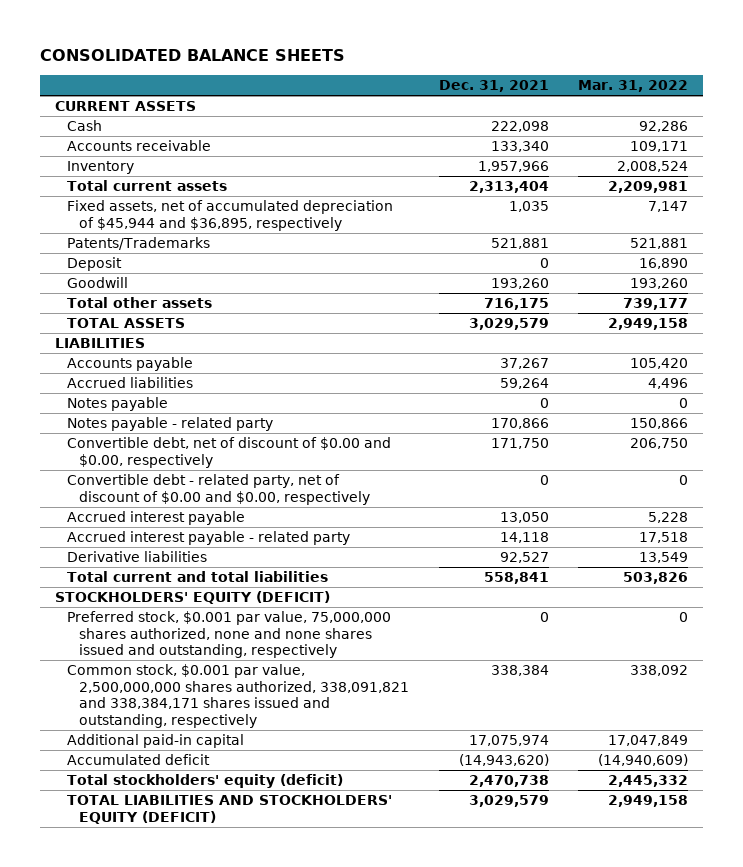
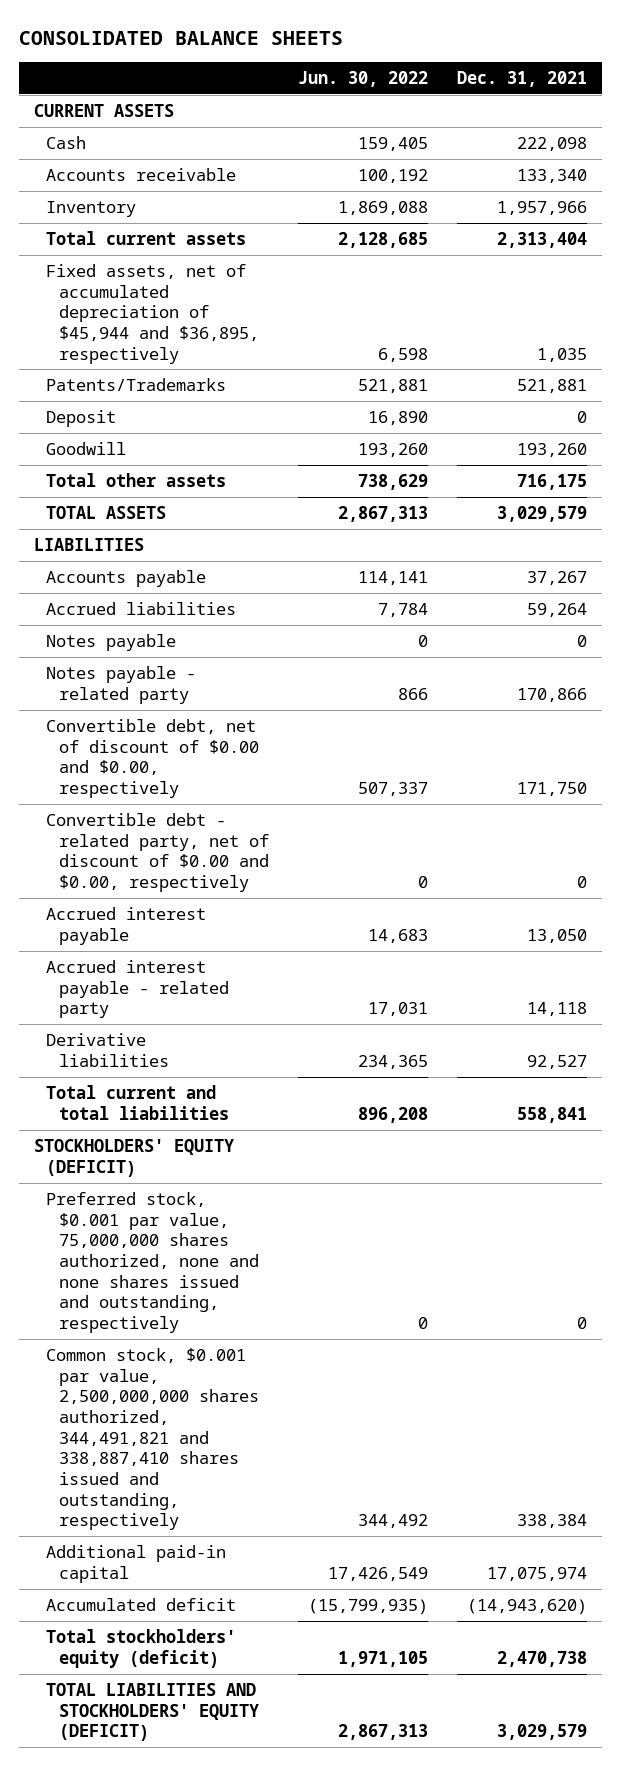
[578,79,689,92] Mar. 31, 2022 -> none
none -> [298,71,429,88] Jun. 30, 2022
[67,664,410,728] Common stock, $0.001 par value, 2,500,000,000 shares authorized, 338,091,821 and 338,384,171 shares issued and outstanding, respectively -> [46,1348,259,1531] Common stock, $0.001 par value, 2,500,000,000 shares authorized, 344,491,821 and 338,887,410 shares issued and outstanding, respectively

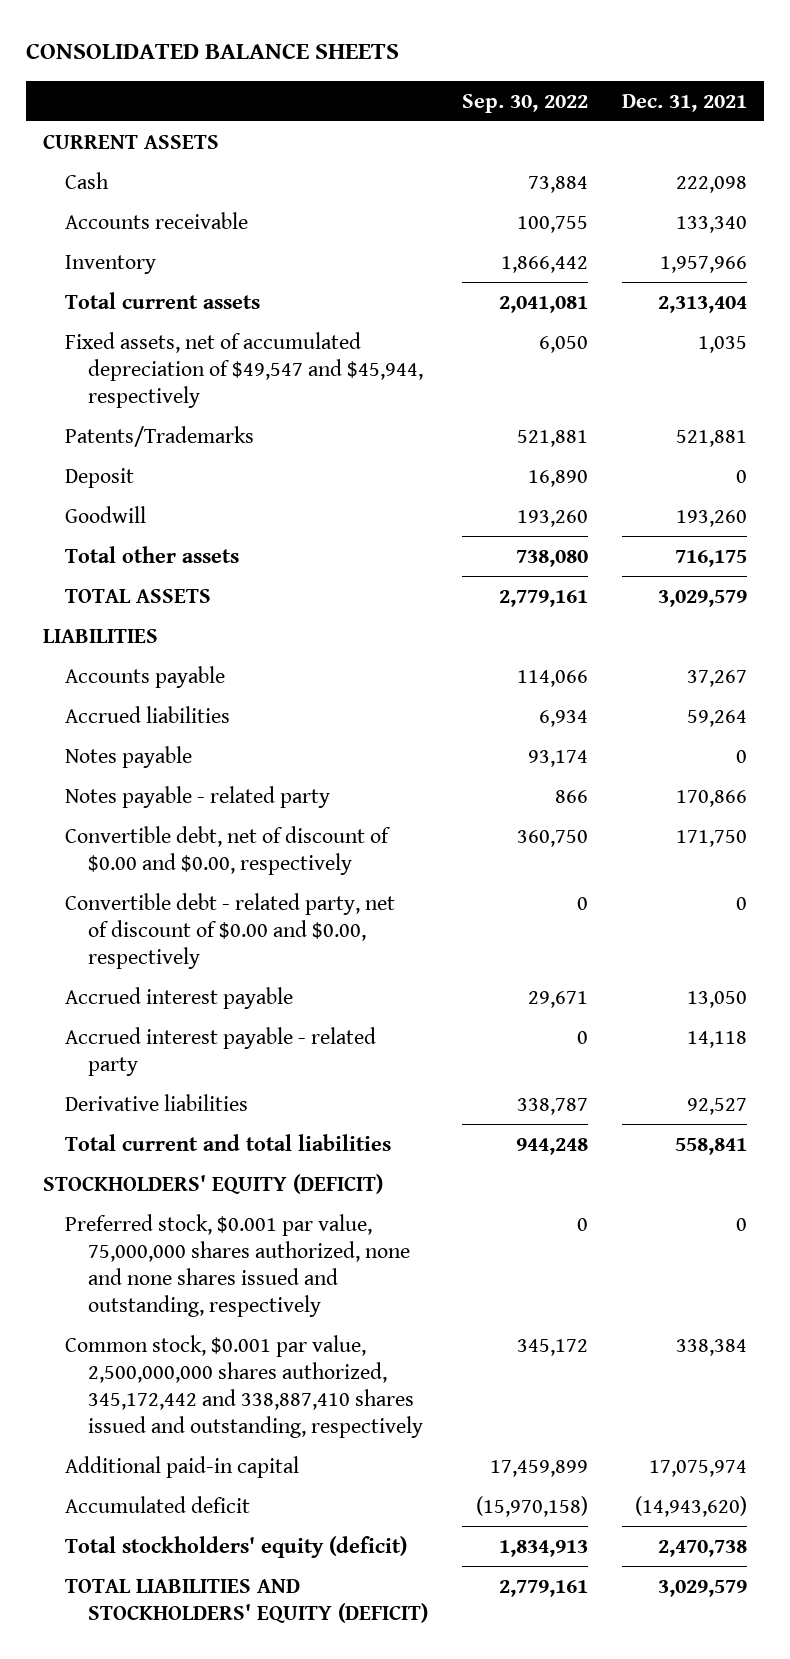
[298,71,429,88] Jun. 30, 2022 -> none
none -> [462,93,589,113] Sep. 30, 2022
[46,264,259,364] Fixed assets, net of accumulated depreciation of $45,944 and $36,895, respectively -> [65,331,423,408] Fixed assets, net of accumulated depreciation of $49,547 and $45,944, respectively
[46,1348,259,1531] Common stock, $0.001 par value, 2,500,000,000 shares authorized, 344,491,821 and 338,887,410 shares issued and outstanding, respectively -> [65,1334,423,1438] Common stock, $0.001 par value, 2,500,000,000 shares authorized, 345,172,442 and 338,887,410 shares issued and outstanding, respectively

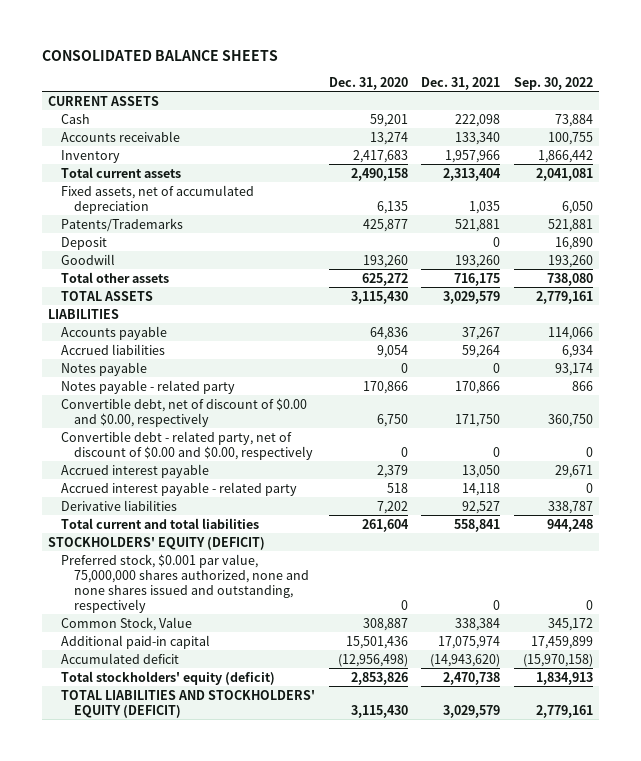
none -> [328,76,408,90] Dec. 31, 2020
[65,331,423,408] Fixed assets, net of accumulated depreciation of $49,547 and $45,944, respectively -> [61,184,255,214] Fixed assets, net of accumulated depreciation
[65,1334,423,1438] Common stock, $0.001 par value, 2,500,000,000 shares authorized, 345,172,442 and 338,887,410 shares issued and outstanding, respectively -> [61,616,193,631] Common Stock, Value

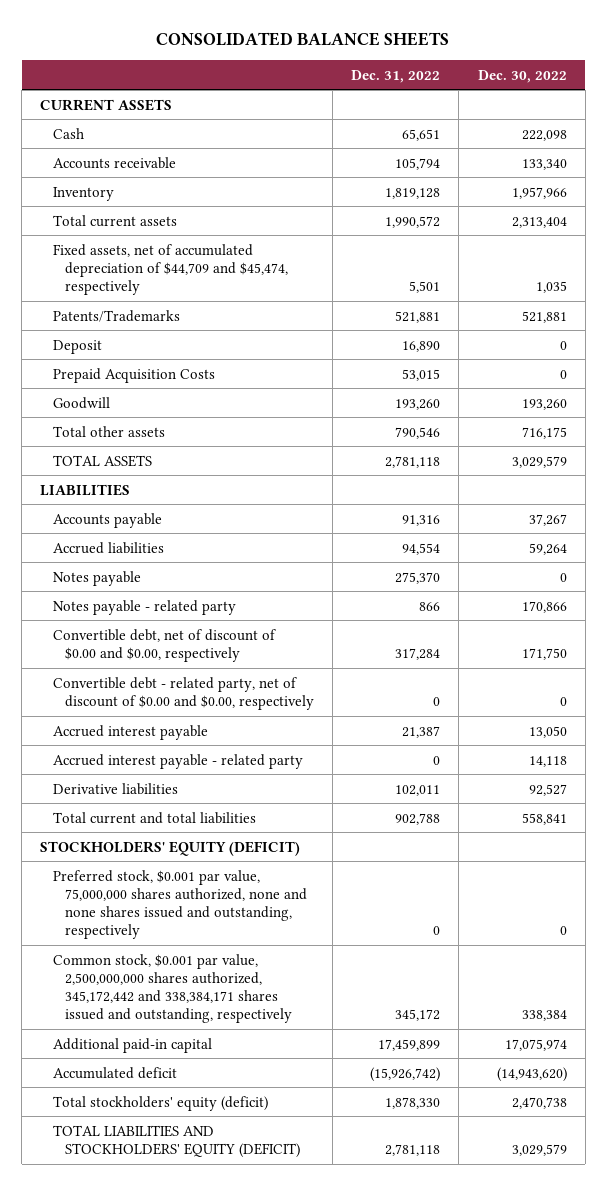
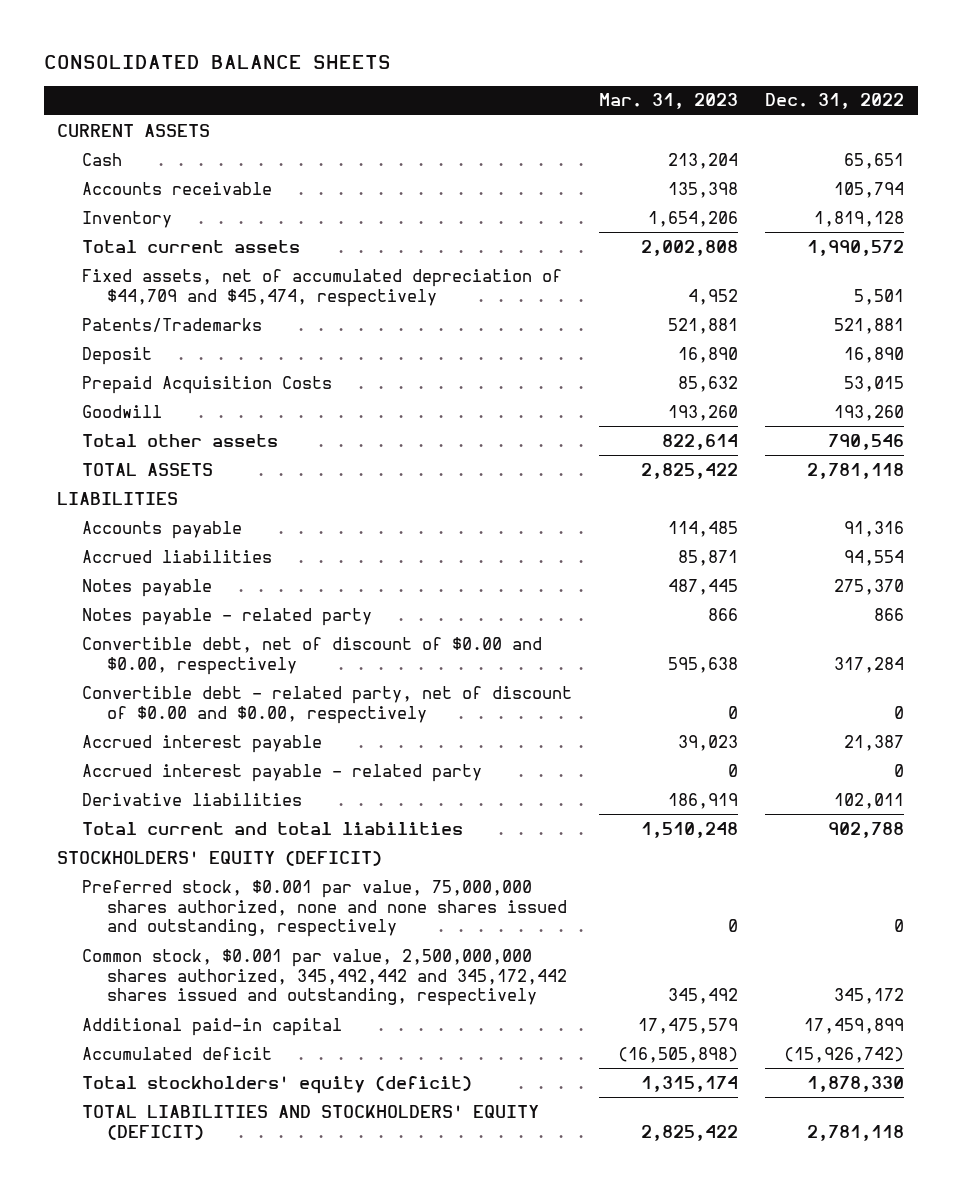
[477,69,567,83] Dec. 30, 2022 -> none
none -> [599,93,739,110] Mar. 31, 2023
[52,953,292,1024] Common stock, $0.001 par value, 2,500,000,000 shares authorized, 345,172,442 and 338,384,171 shares issued and outstanding, respectively -> [82,948,568,1007] Common stock, $0.001 par value, 2,500,000,000 shares authorized, 345,492,442 and 345,172,442 shares issued and outstanding, respectively

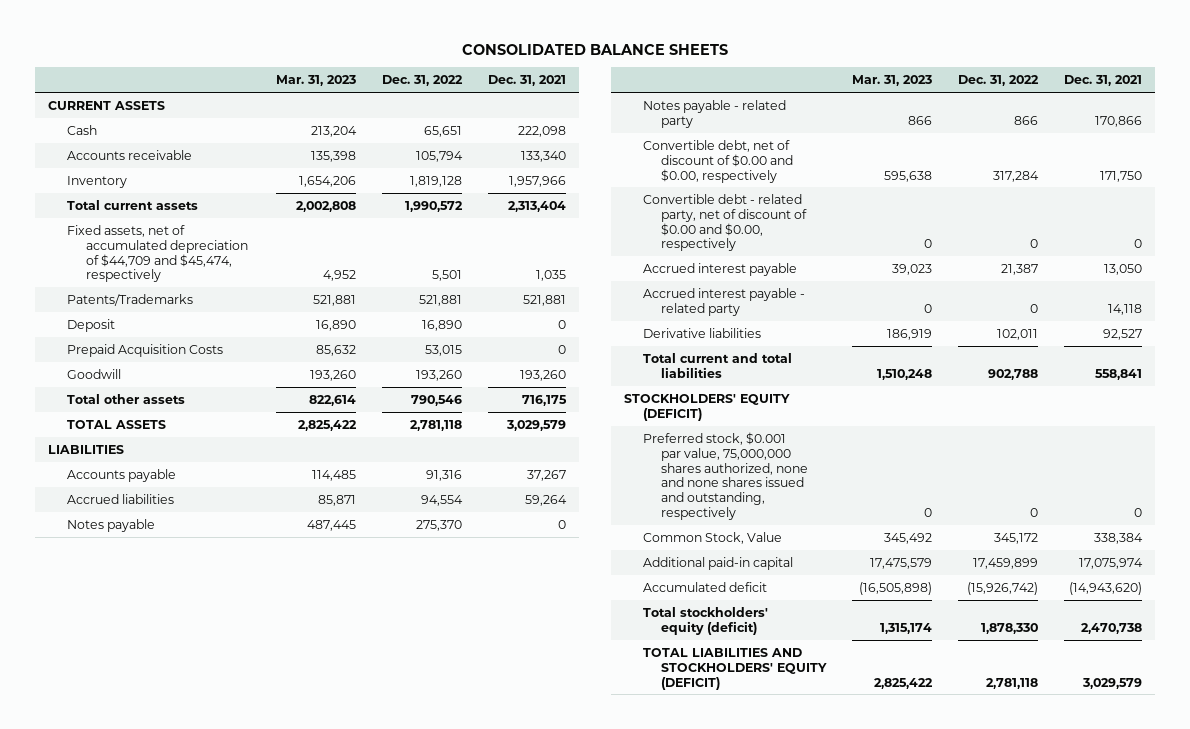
none -> [488,75,567,87] Dec. 31, 2021
[82,948,568,1007] Common stock, $0.001 par value, 2,500,000,000 shares authorized, 345,492,442 and 345,172,442 shares issued and outstanding, respectively -> [642,531,782,544] Common Stock, Value

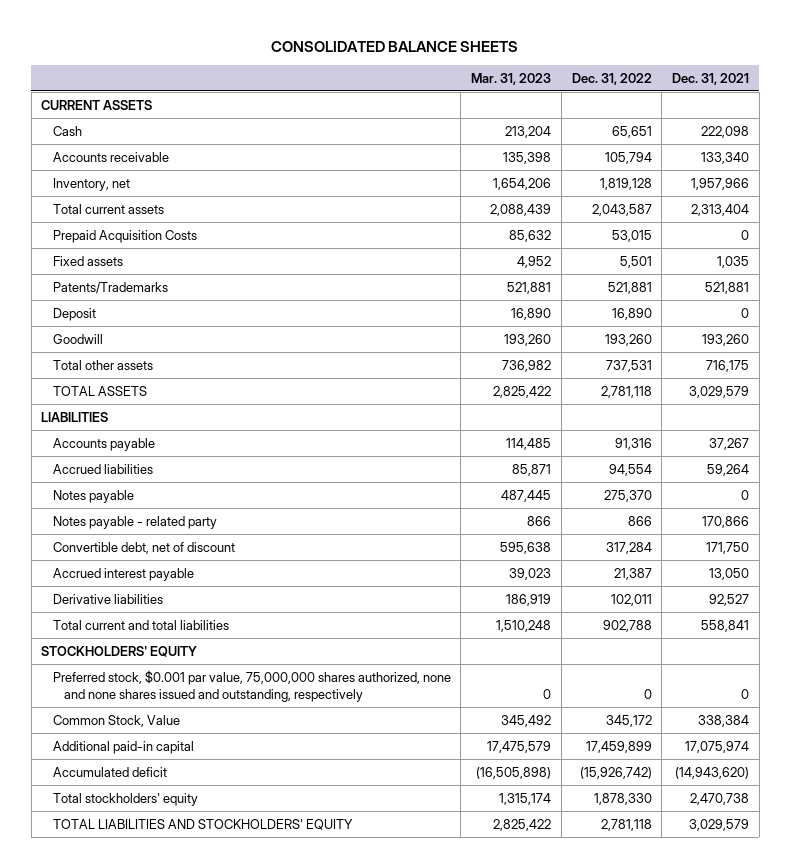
[66,175,127,188] Inventory -> [52,177,130,191] Inventory, net
[296,200,357,212] 2,002,808 -> [490,203,552,216] 2,088,439
[405,200,464,212] 1,990,572 -> [591,203,652,216] 2,043,587
[66,343,223,357] Prepaid Acquisition Costs -> [52,229,197,243] Prepaid Acquisition Costs
[66,224,248,283] Fixed assets, net of accumulated depreciation of $44,709 and $45,474, respectively -> [52,255,123,266] Fixed assets
[309,394,357,406] 822,614 -> [502,359,552,372] 736,982
[411,394,463,406] 790,546 -> [605,359,652,372] 737,531
[642,193,808,252] Convertible debt - related party, net of discount of $0.00 and $0.00, respectively -> none
[642,139,794,183] Convertible debt, net of discount of $0.00 and $0.00, respectively -> [52,541,235,554] Convertible debt, net of discount
[642,287,805,316] Accrued interest payable - related party -> none
[623,393,790,421] STOCKHOLDERS' EQUITY (DEFICIT) -> [41,645,198,657] STOCKHOLDERS' EQUITY
[642,606,768,635] Total stockholders' equity (deficit) -> [52,792,198,806] Total stockholders' equity
[642,647,828,690] TOTAL LIABILITIES AND STOCKHOLDERS' EQUITY (DEFICIT) -> [52,818,353,830] TOTAL LIABILITIES AND STOCKHOLDERS' EQUITY

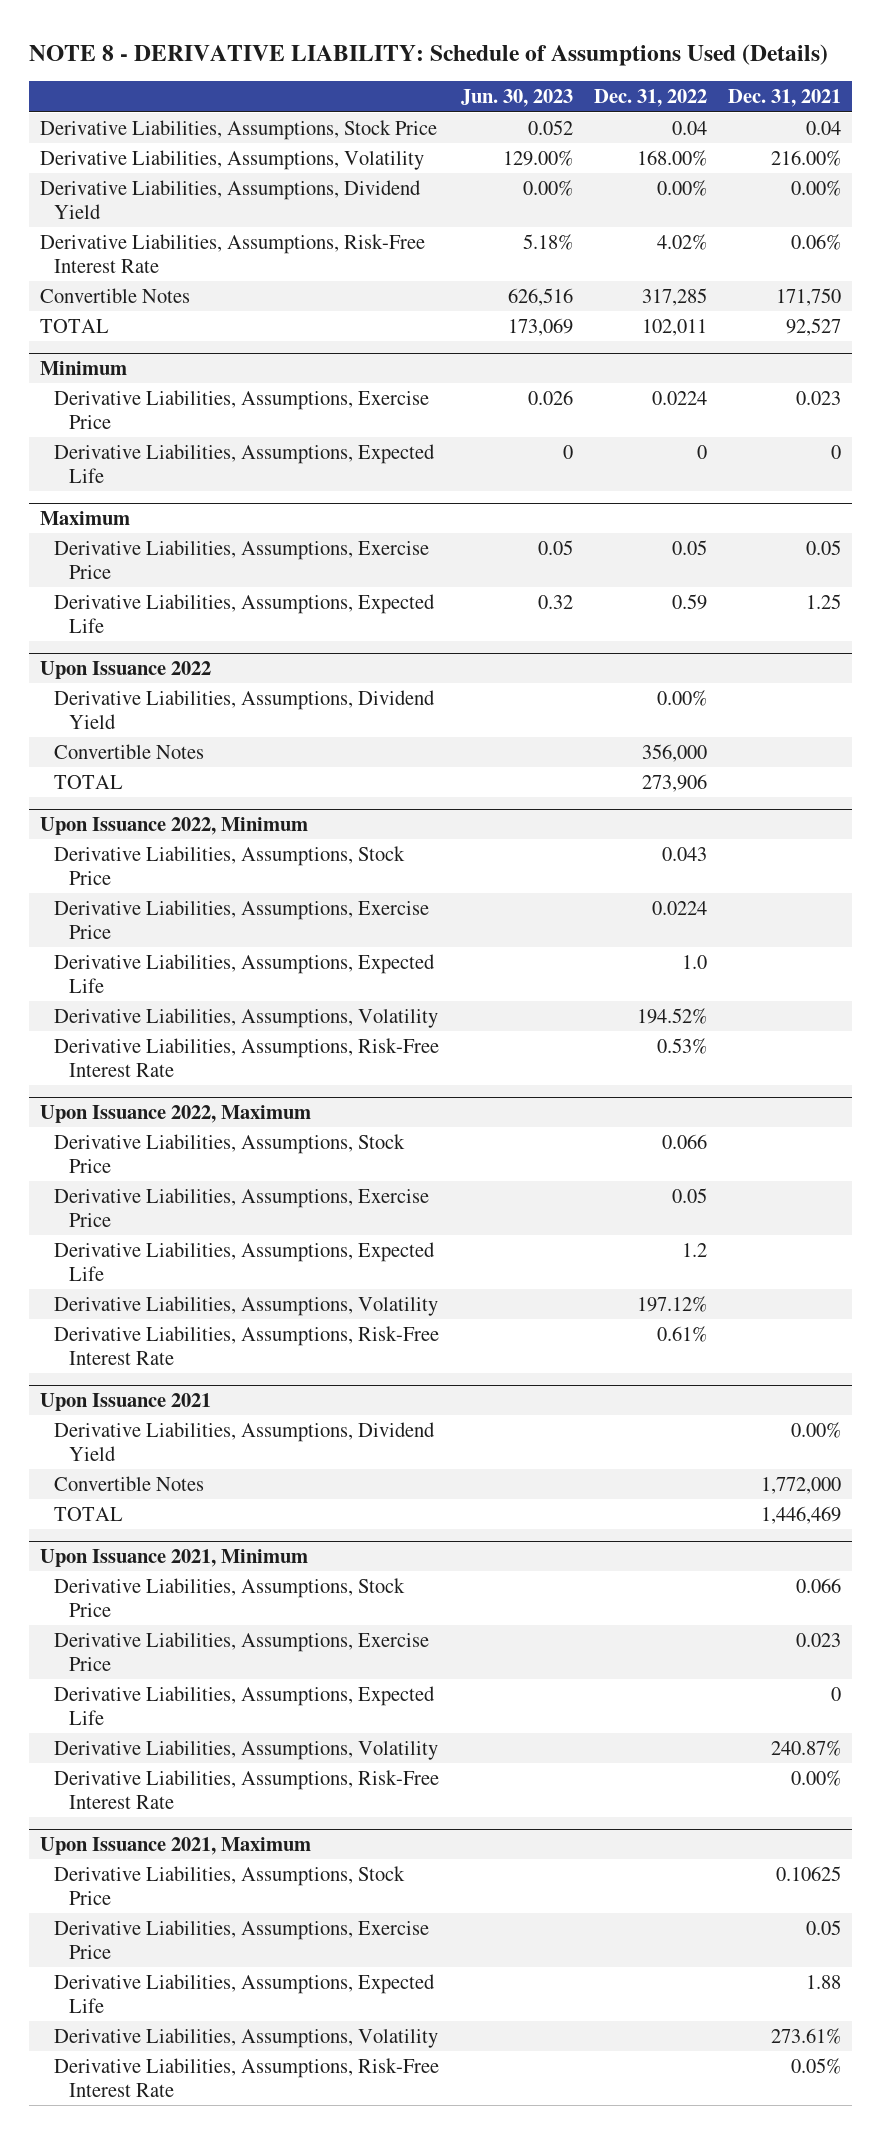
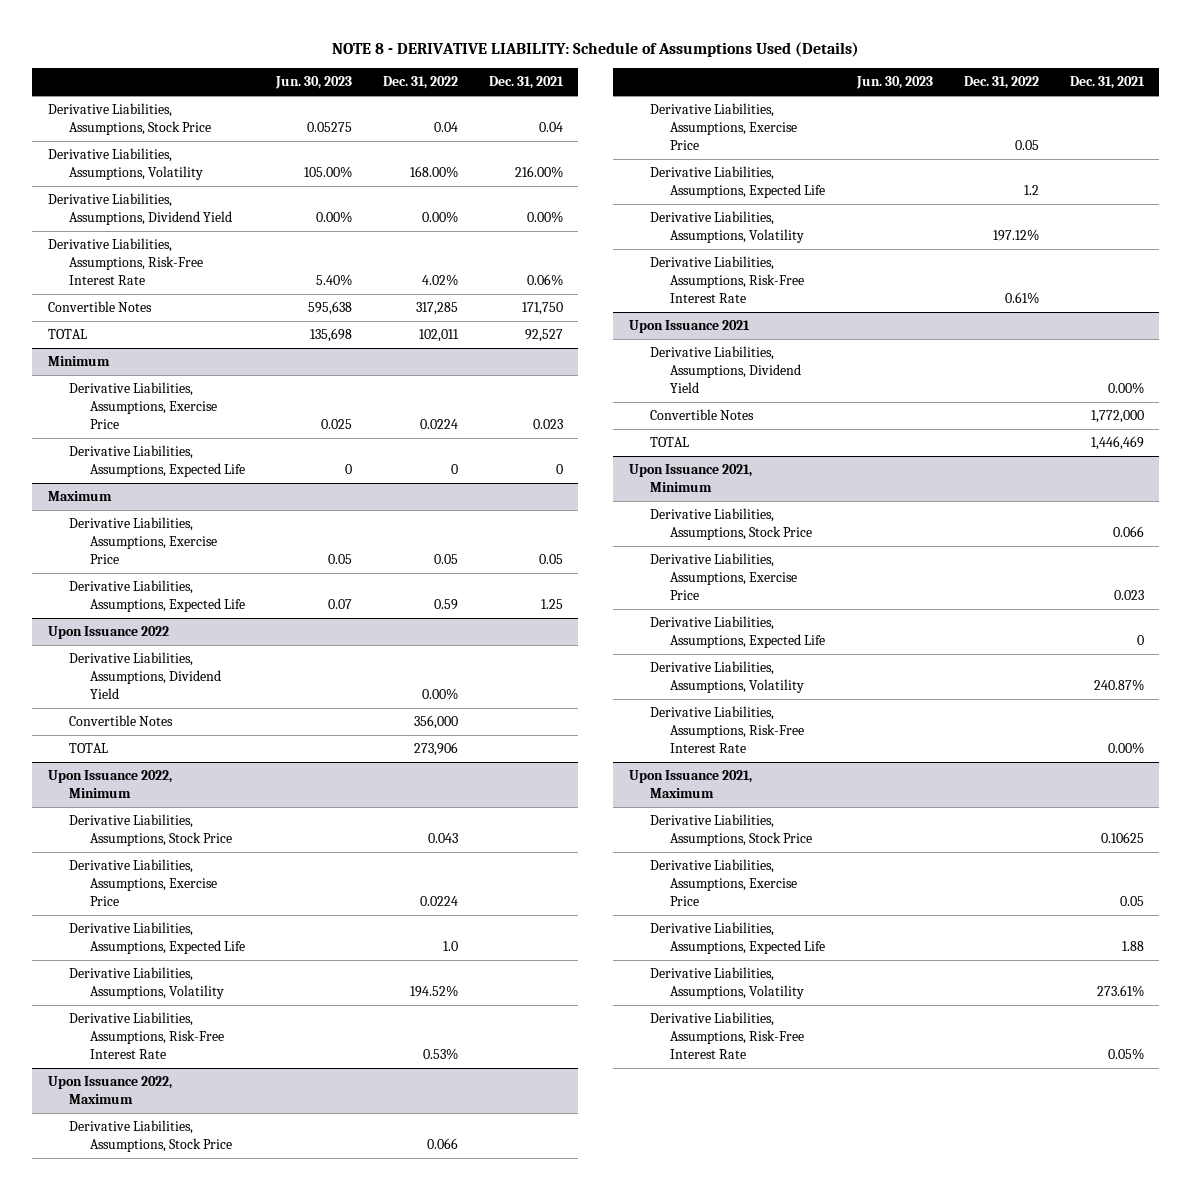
[527,119,573,135] 0.052 -> [306,122,352,133] 0.05275
[502,149,573,166] 129.00% -> [303,166,352,179] 105.00%
[522,233,573,250] 5.18% -> [315,274,352,287] 5.40%
[507,287,573,306] 626,516 -> [307,301,352,316] 595,638
[507,317,573,336] 173,069 -> [309,328,352,343] 135,698
[527,389,573,405] 0.026 -> [320,419,352,430] 0.025
[537,594,573,609] 0.32 -> [327,599,352,610] 0.07

